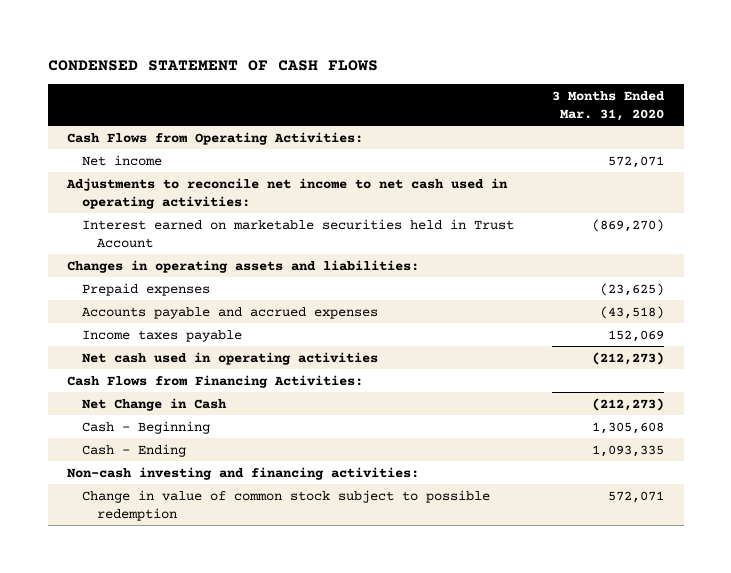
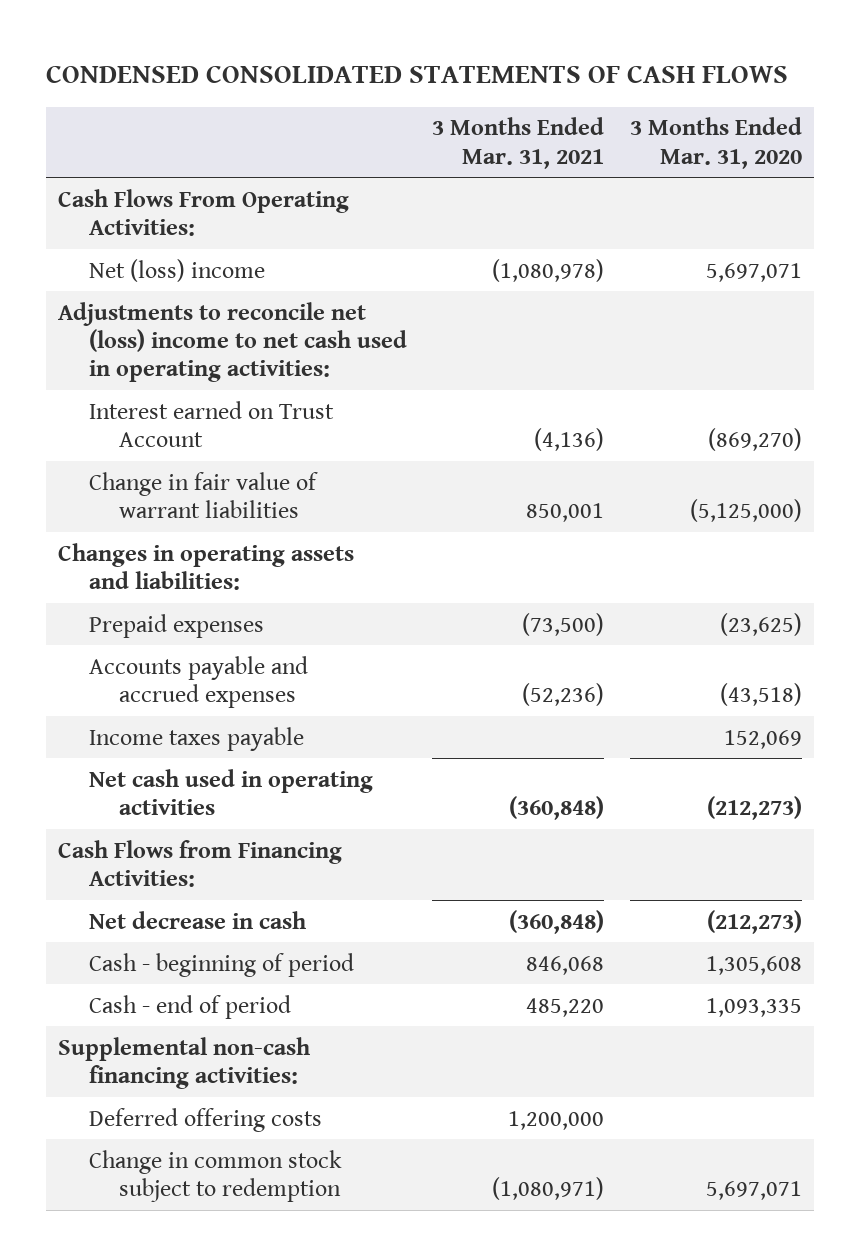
[47,59,378,71] CONDENSED STATEMENT OF CASH FLOWS -> [45,64,788,83] CONDENSED CONSOLIDATED STATEMENTS OF CASH FLOWS
none -> [432,117,605,169] 3 Months Ended Mar. 31, 2021
[67,131,364,145] Cash Flows from Operating Activities: -> [58,188,350,236] Cash Flows From Operating Activities:
[82,154,163,166] Net income -> [88,258,265,282] Net (loss) income
[608,155,665,168] 572,071 -> [705,262,802,282] 5,697,071
[66,177,509,210] Adjustments to reconcile net income to net cash used in operating activities: -> [58,301,407,383] Adjustments to reconcile net (loss) income to net cash used in operating activities:
[82,218,515,249] Interest earned on marketable securities held in Trust Account -> [88,400,334,447] Interest earned on Trust Account
none -> [88,471,318,518] Change in fair value of warrant liabilities
[82,397,228,411] Net Change in Cash -> [88,910,306,929] Net decrease in cash
[82,420,211,434] Cash - Beginning -> [88,952,354,977] Cash - beginning of period
[82,443,187,457] Cash - Ending -> [88,994,291,1019] Cash - end of period
[67,466,420,480] Non-cash investing and financing activities: -> [58,1036,311,1089] Supplemental non-cash financing activities:
none -> [88,1107,322,1132] Deferred offering costs
[82,489,491,522] Change in value of common stock subject to possible redemption -> [88,1149,342,1202] Change in common stock subject to redemption
[608,490,665,503] 572,071 -> [705,1180,802,1200] 5,697,071

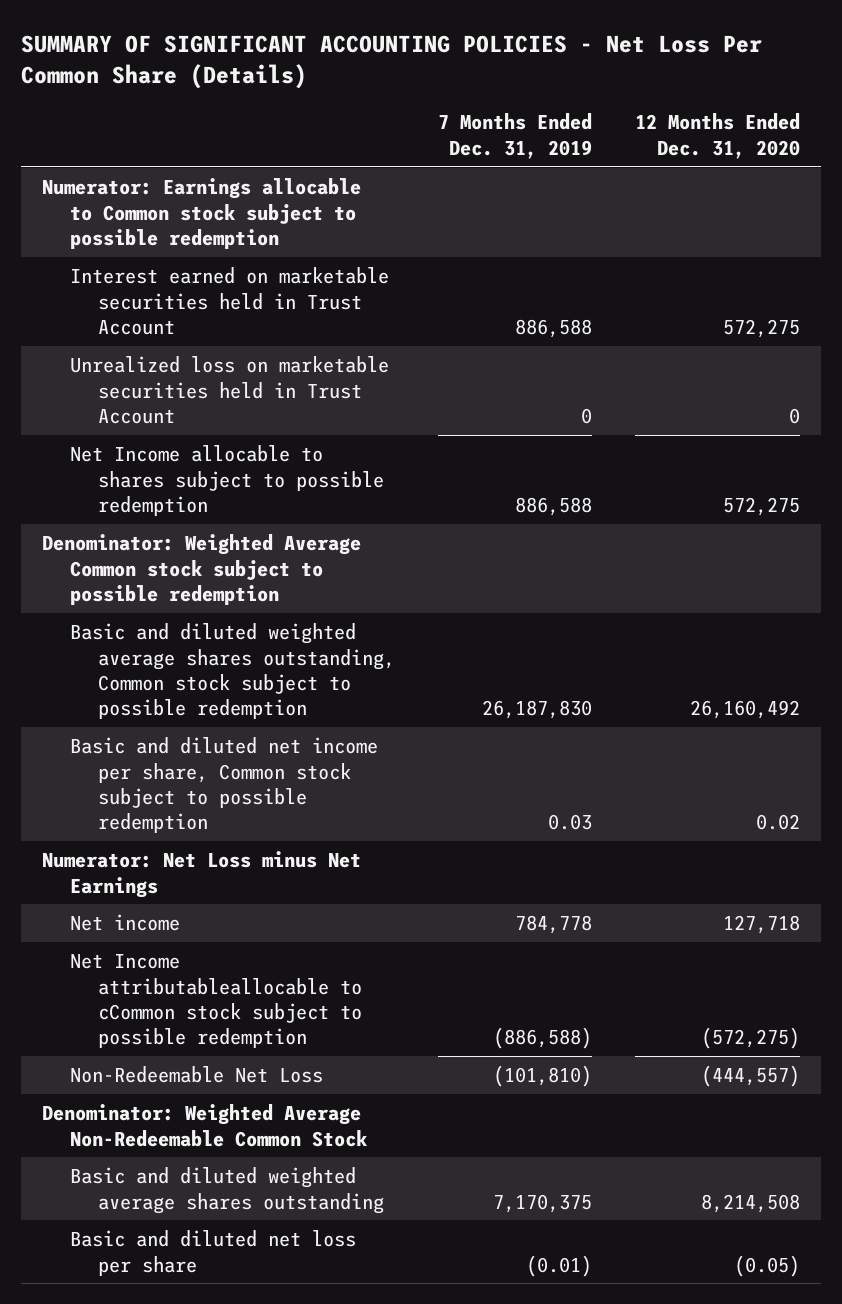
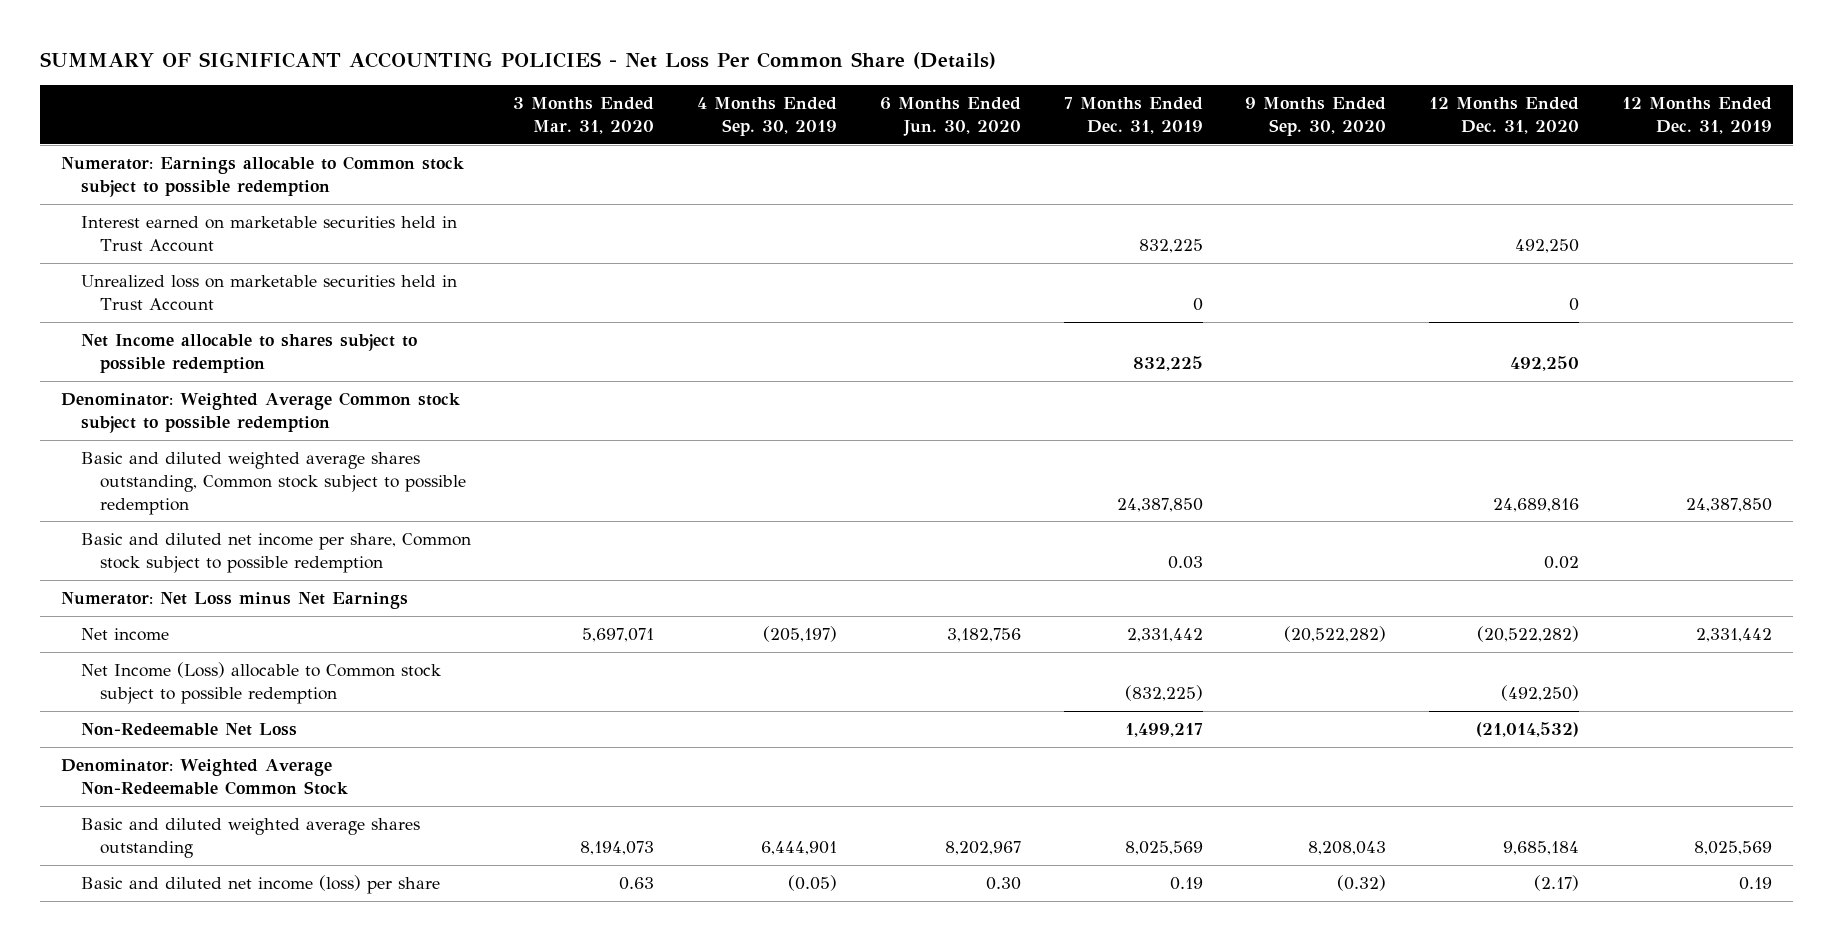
none -> [513,97,655,134] 3 Months Ended Mar. 31, 2020
none -> [697,97,838,136] 4 Months Ended Sep. 30, 2019
none -> [879,97,1021,136] 6 Months Ended Jun. 30, 2020
none -> [1245,97,1387,136] 9 Months Ended Sep. 30, 2020
none -> [1621,97,1772,134] 12 Months Ended Dec. 31, 2019
[515,318,593,338] 886,588 -> [1138,238,1203,253] 832,225
[723,318,801,338] 572,275 -> [1515,238,1580,253] 492,250
[515,496,593,516] 886,588 -> [1132,355,1203,371] 832,225
[723,496,801,516] 572,275 -> [1510,355,1580,371] 492,250
[482,700,593,720] 26,187,830 -> [1116,497,1203,512] 24,387,850
[690,700,801,720] 26,160,492 -> [1493,497,1580,512] 24,689,816
[515,915,593,935] 784,778 -> [1126,628,1203,643] 2,331,442
[723,915,801,935] 127,718 -> [1477,626,1580,643] (20,522,282)
[70,954,363,1049] Net Income attributableallocable to cCommon stock subject to possible redemption -> [80,662,441,704] Net Income (Loss) allocable to Common stock subject to possible redemption
[493,1027,593,1050] (886,588) -> [1124,684,1203,701] (832,225)
[701,1027,801,1050] (572,275) -> [1501,684,1580,701] (492,250)
[493,1065,593,1088] (101,810) -> [1124,723,1203,738] 1,499,217
[701,1065,801,1088] (444,557) -> [1476,722,1580,738] (21,014,532)
[493,1193,593,1213] 7,170,375 -> [1124,840,1203,855] 8,025,569
[701,1193,801,1213] 8,214,508 -> [1503,840,1580,855] 9,685,184
[70,1230,357,1276] Basic and diluted net loss per share -> [80,875,440,895] Basic and diluted net income (loss) per share
[526,1254,593,1277] (0.01) -> [1169,877,1203,891] 0.19
[734,1254,801,1277] (0.05) -> [1534,875,1580,892] (2.17)

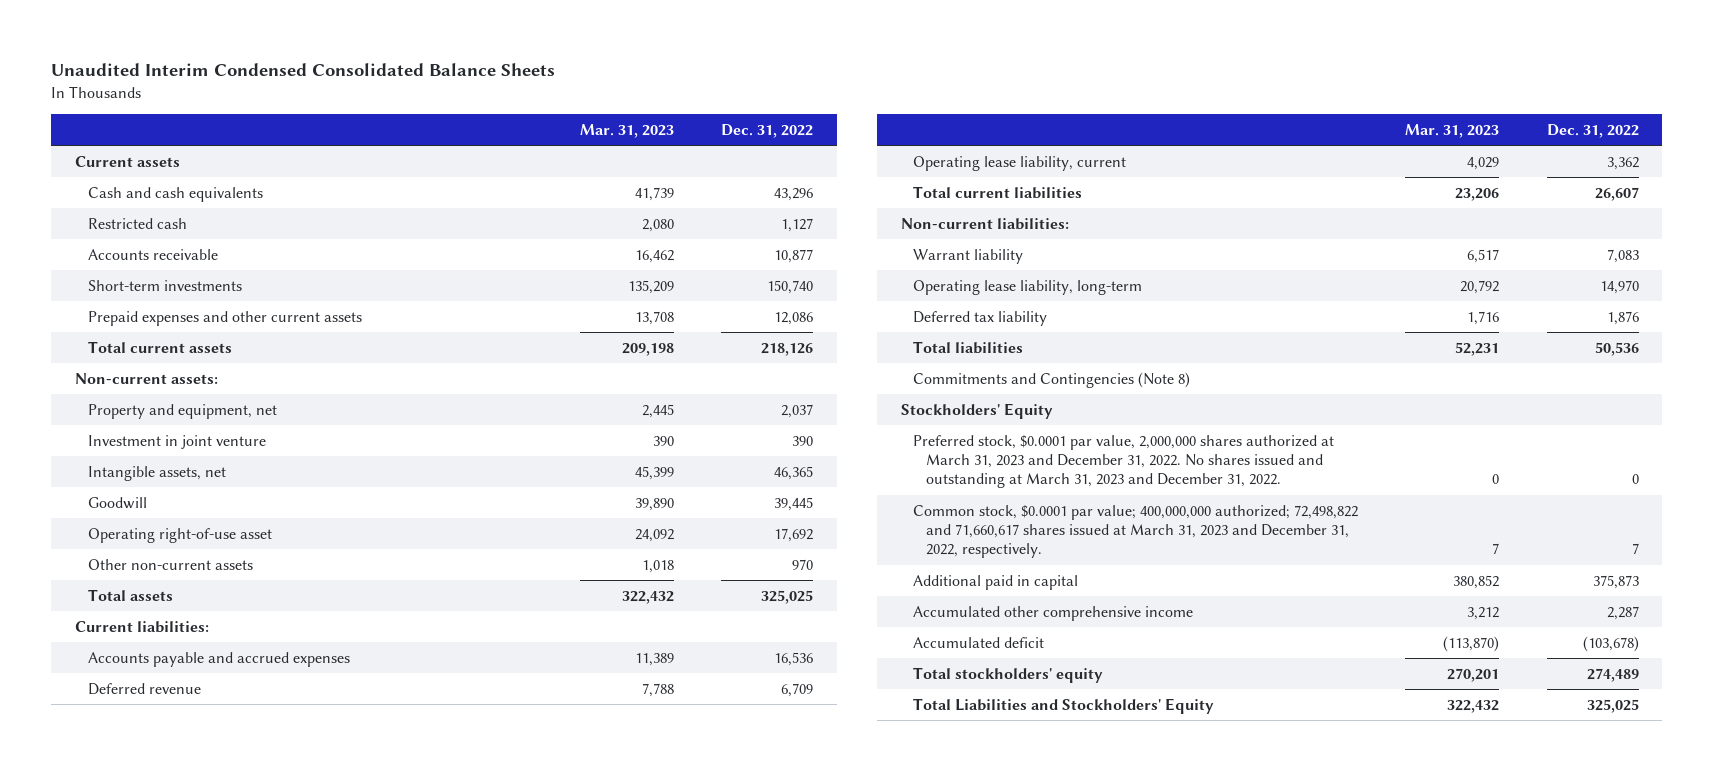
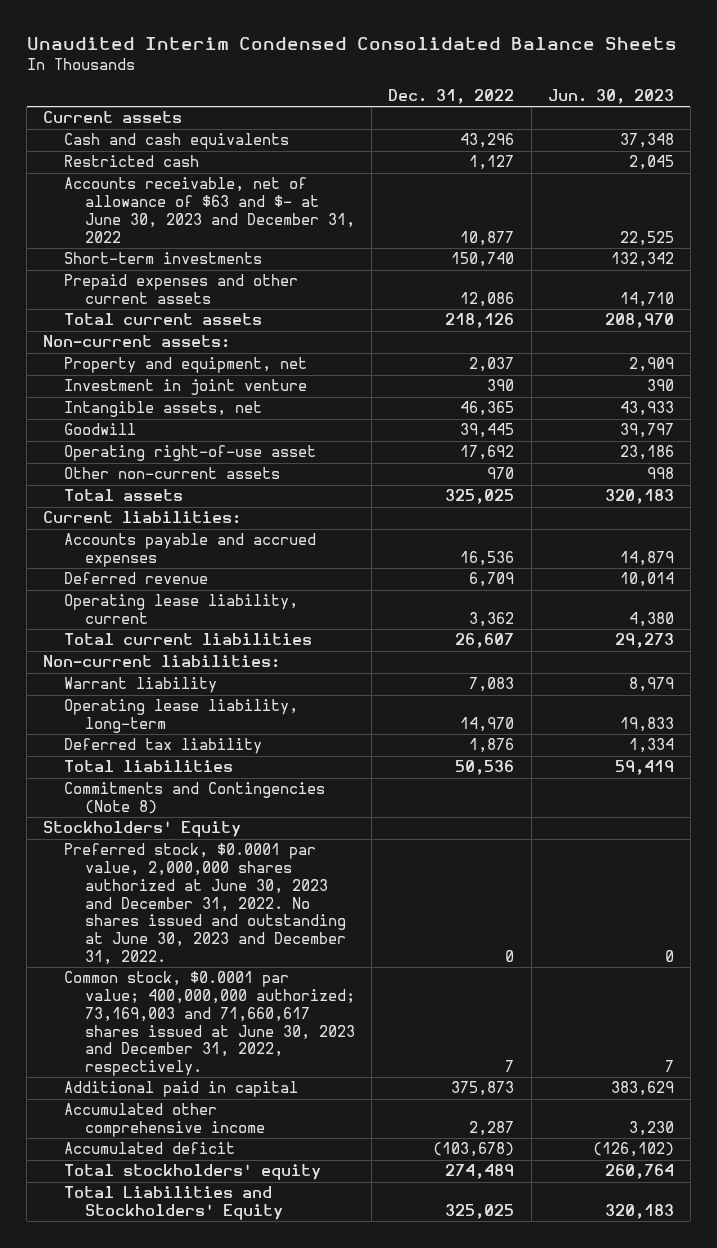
[579,123,674,138] Mar. 31, 2023 -> none
none -> [547,89,674,105] Jun. 30, 2023
[87,248,218,260] Accounts receivable -> [64,177,356,243] Accounts receivable, net of allowance of $63 and $- at June 30, 2023 and December 31, 2022
[913,434,1335,489] Preferred stock, $0.0001 par value, 2,000,000 shares authorized at March 31, 2023 and December 31, 2022. No shares issued and outstanding at March 31, 2023 and December 31, 2022. -> [64,843,347,965] Preferred stock, $0.0001 par value, 2,000,000 shares authorized at June 30, 2023 and December 31, 2022. No shares issued and outstanding at June 30, 2023 and December 31, 2022.
[913,504,1359,559] Common stock, $0.0001 par value; 400,000,000 authorized; 72,498,822 and 71,660,617 shares issued at March 31, 2023 and December 31, 2022, respectively. -> [64,971,356,1076] Common stock, $0.0001 par value; 400,000,000 authorized; 73,169,003 and 71,660,617 shares issued at June 30, 2023 and December 31, 2022, respectively.

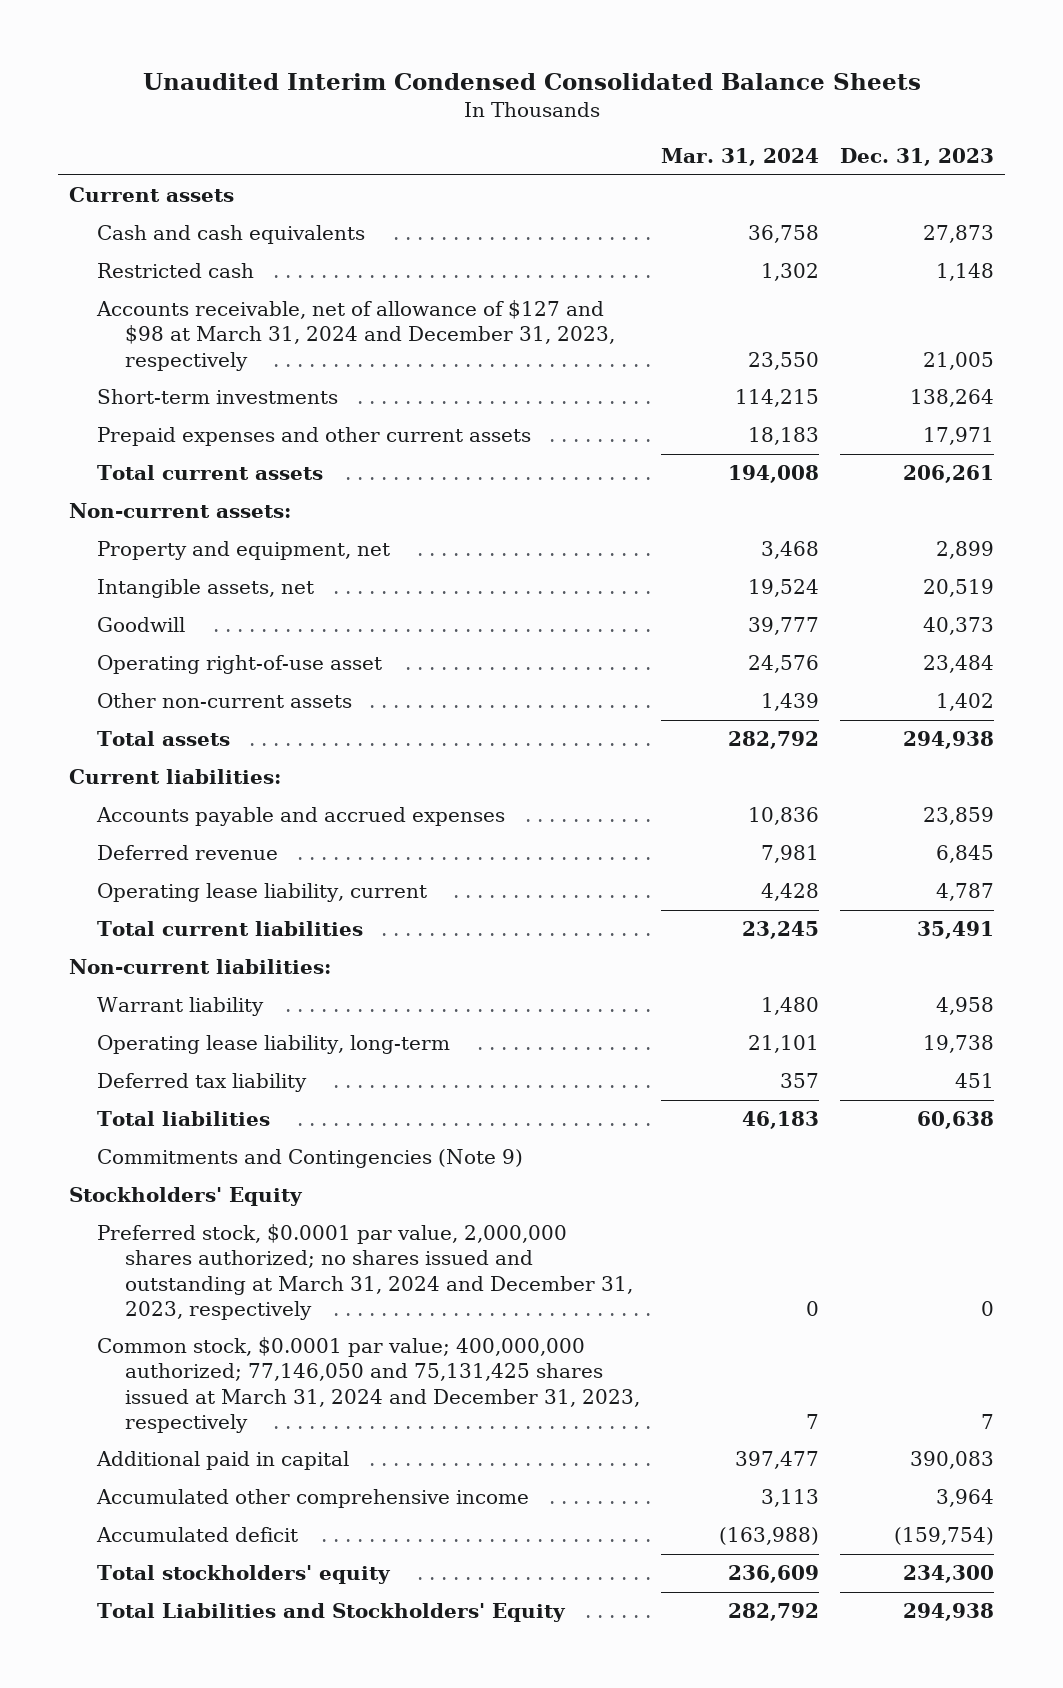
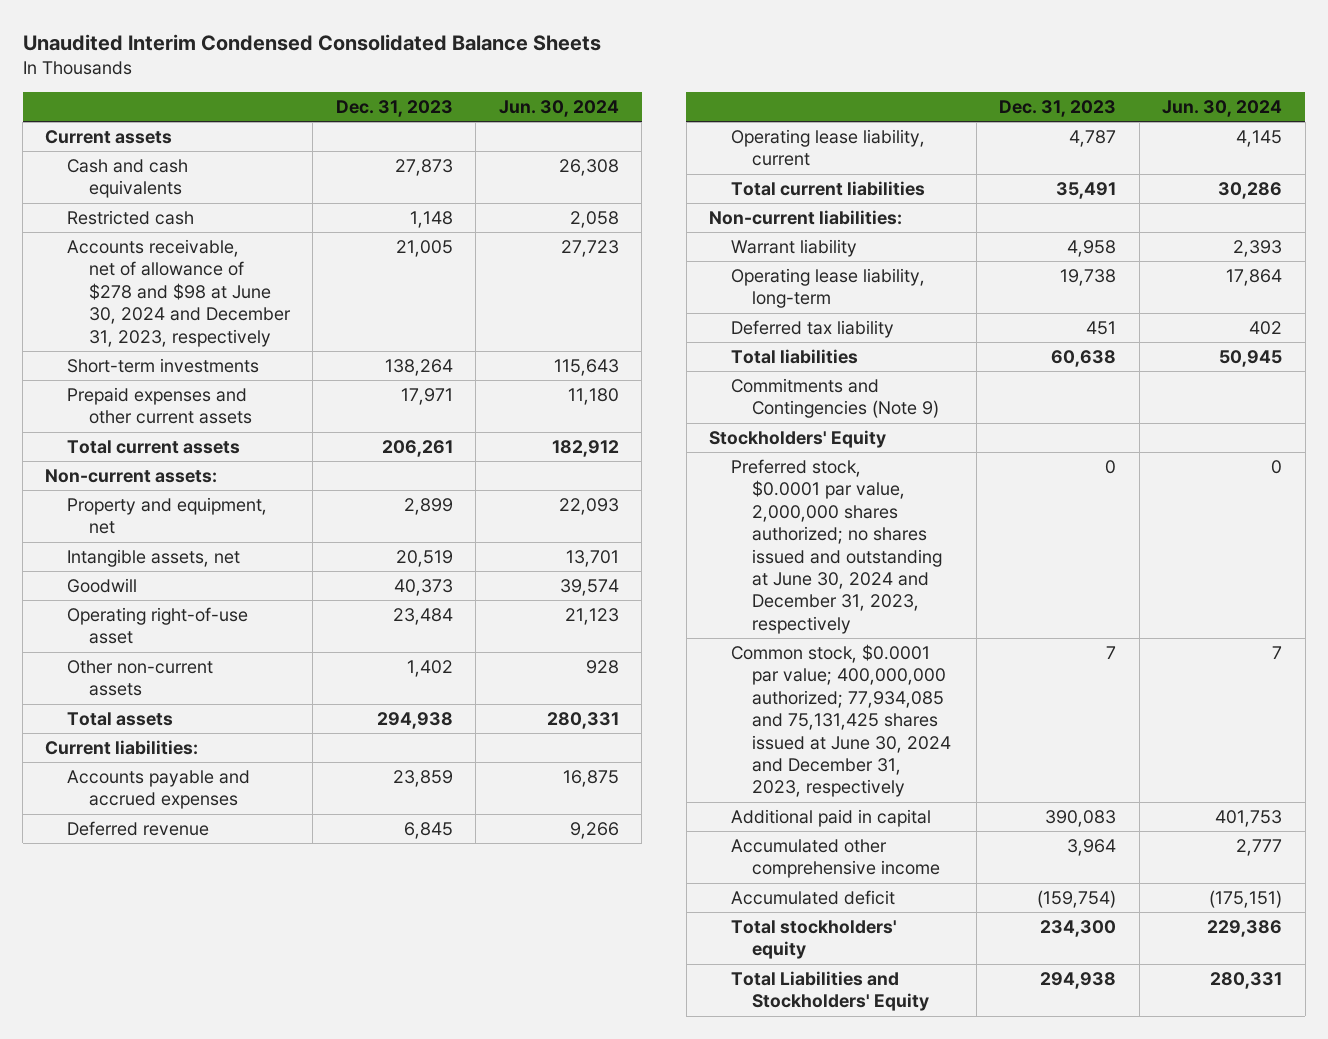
[661,148,820,167] Mar. 31, 2024 -> none
none -> [498,100,619,118] Jun. 30, 2024
[96,300,616,371] Accounts receivable, net of allowance of $127 and $98 at March 31, 2024 and December 31, 2023, respectively -> [67,238,291,347] Accounts receivable, net of allowance of $278 and $98 at June 30, 2024 and December 31, 2023, respectively
[97,1224,634,1320] Preferred stock, $0.0001 par value, 2,000,000 shares authorized; no shares issued and outstanding at March 31, 2024 and December 31, 2023, respectively -> [730,458,943,634] Preferred stock, $0.0001 par value, 2,000,000 shares authorized; no shares issued and outstanding at June 30, 2024 and December 31, 2023, respectively
[97,1337,641,1433] Common stock, $0.0001 par value; 400,000,000 authorized; 77,146,050 and 75,131,425 shares issued at March 31, 2024 and December 31, 2023, respectively -> [730,643,952,798] Common stock, $0.0001 par value; 400,000,000 authorized; 77,934,085 and 75,131,425 shares issued at June 30, 2024 and December 31, 2023, respectively

